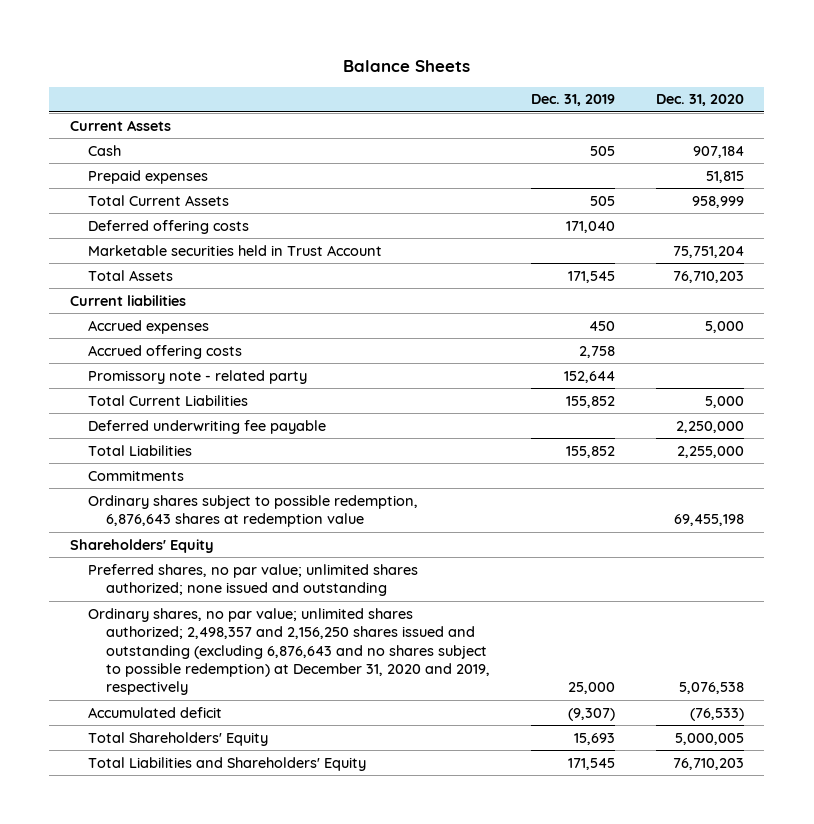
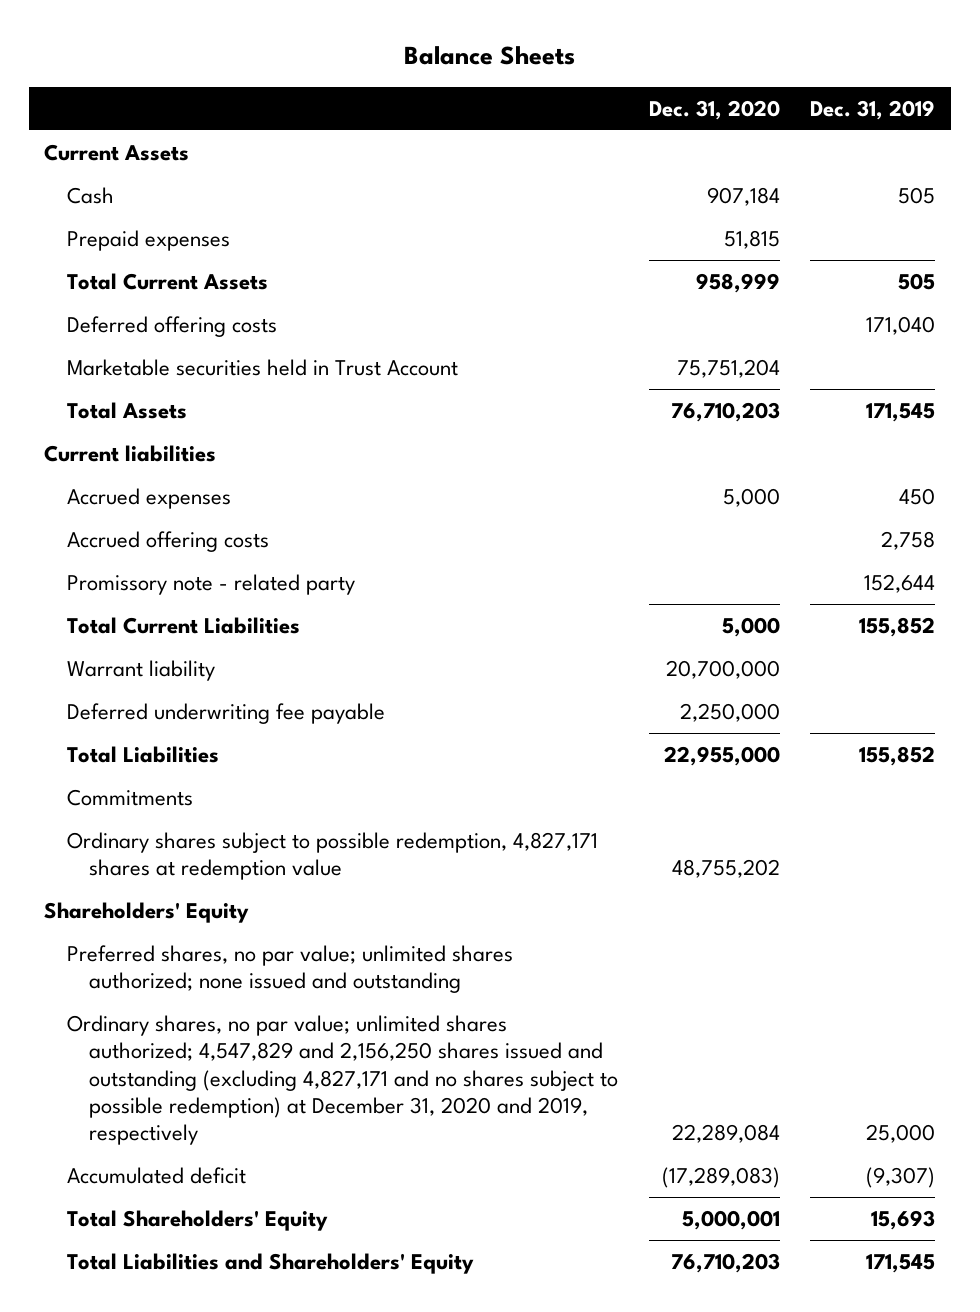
none -> [66,660,215,682] Warrant liability
[676,445,744,458] 2,255,000 -> [663,746,780,767] 22,955,000
[87,494,418,528] Ordinary shares subject to possible redemption, 6,876,643 shares at redemption value -> [66,832,598,881] Ordinary shares subject to possible redemption, 4,827,171 shares at redemption value
[673,514,744,527] 69,455,198 -> [671,859,780,879] 48,755,202
[87,607,491,696] Ordinary shares, no par value; unlimited shares authorized; 2,498,357 and 2,156,250 shares issued and outstanding (excluding 6,876,643 and no shares subject to possible redemption) at December 31, 2020 and 2019, respectively -> [66,1015,619,1146] Ordinary shares, no par value; unlimited shares authorized; 4,547,829 and 2,156,250 shares issued and outstanding (excluding 4,827,171 and no shares subject to possible redemption) at December 31, 2020 and 2019, respectively
[678,682,744,695] 5,076,538 -> [671,1124,780,1144] 22,289,084
[689,707,744,721] (76,533) -> [661,1167,780,1189] (17,289,083)
[674,732,744,745] 5,000,005 -> [681,1210,780,1231] 5,000,001

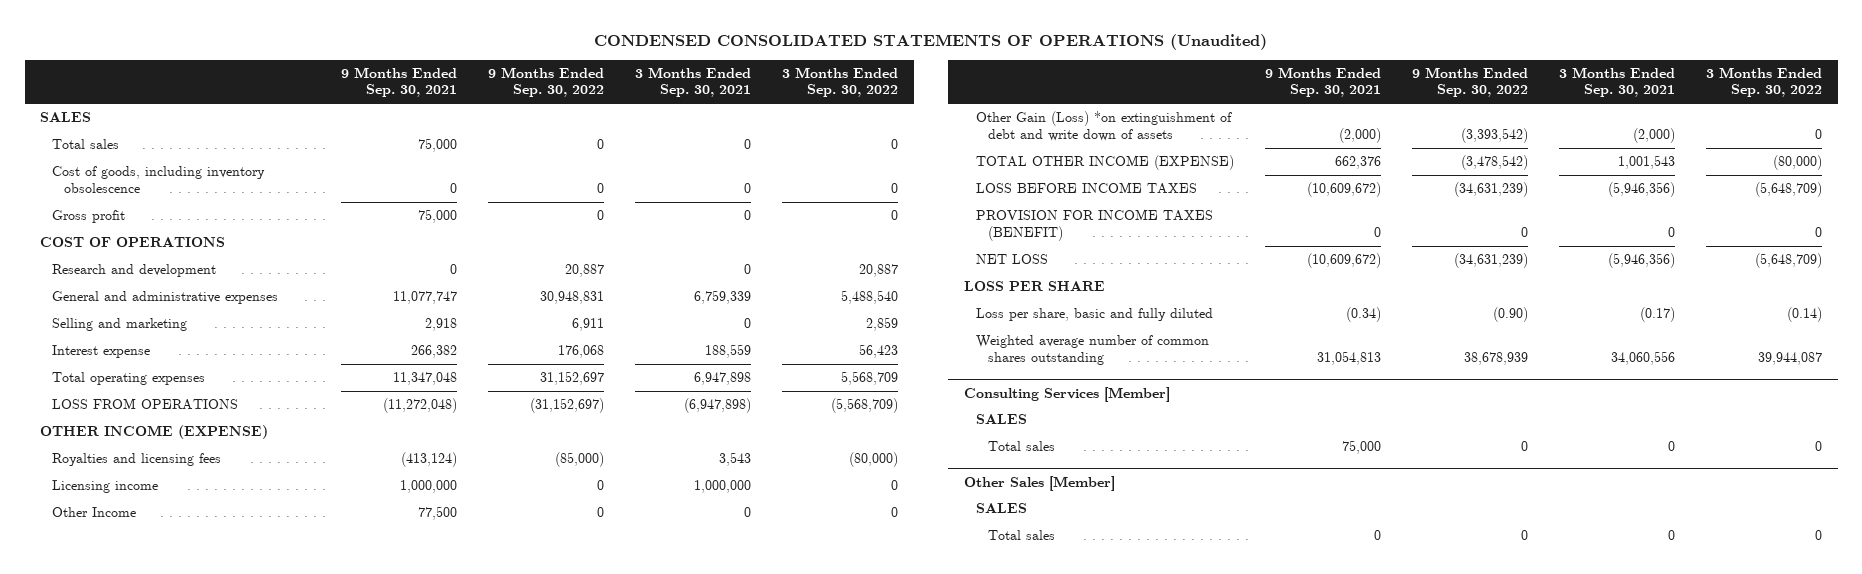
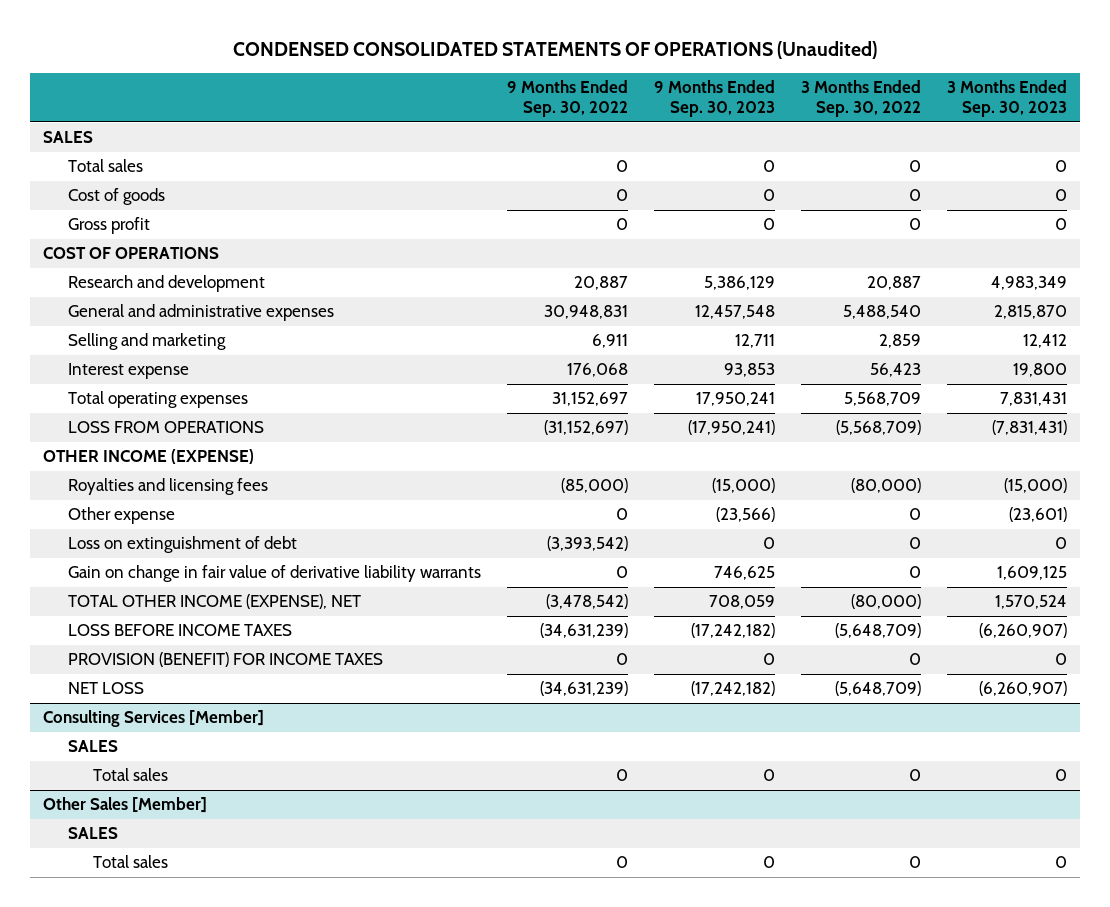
[341,66,458,98] 9 Months Ended Sep. 30, 2021 -> none
[635,66,752,98] 3 Months Ended Sep. 30, 2021 -> none
none -> [654,80,776,118] 9 Months Ended Sep. 30, 2023
none -> [947,80,1068,118] 3 Months Ended Sep. 30, 2023
[52,166,266,193] Cost of goods, including inventory obsolescence -> [67,188,165,206] Cost of goods
[52,480,159,494] Licensing income -> none
[52,507,137,518] Other Income -> none
none -> [67,507,175,525] Other expense
[975,111,1232,141] Other Gain (Loss) *on extinguishment of debt and write down of assets -> [67,536,297,554] Loss on extinguishment of debt
none -> [67,565,481,583] Gain on change in fair value of derivative liability warrants
[975,155,1234,171] TOTAL OTHER INCOME (EXPENSE) -> [67,594,361,610] TOTAL OTHER INCOME (EXPENSE), NET
[975,209,1213,241] PROVISION FOR INCOME TAXES (BENEFIT) -> [67,652,383,668] PROVISION (BENEFIT) FOR INCOME TAXES
[963,281,1105,292] LOSS PER SHARE -> none
[975,308,1213,322] Loss per share, basic and fully diluted -> none
[975,335,1209,365] Weighted average number of common shares outstanding -> none

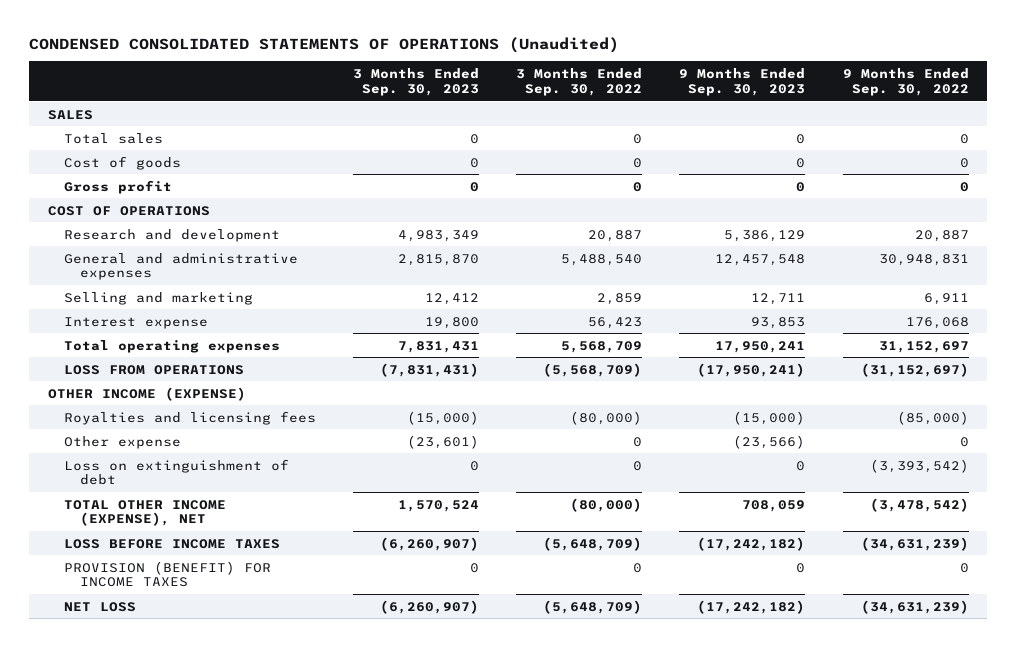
[67,565,481,583] Gain on change in fair value of derivative liability warrants -> none
[42,710,264,728] Consulting Services [Member] -> none
[67,740,118,753] SALES -> none
[93,768,169,782] Total sales -> none
[42,797,207,814] Other Sales [Member] -> none
[67,827,118,840] SALES -> none
[93,855,169,869] Total sales -> none

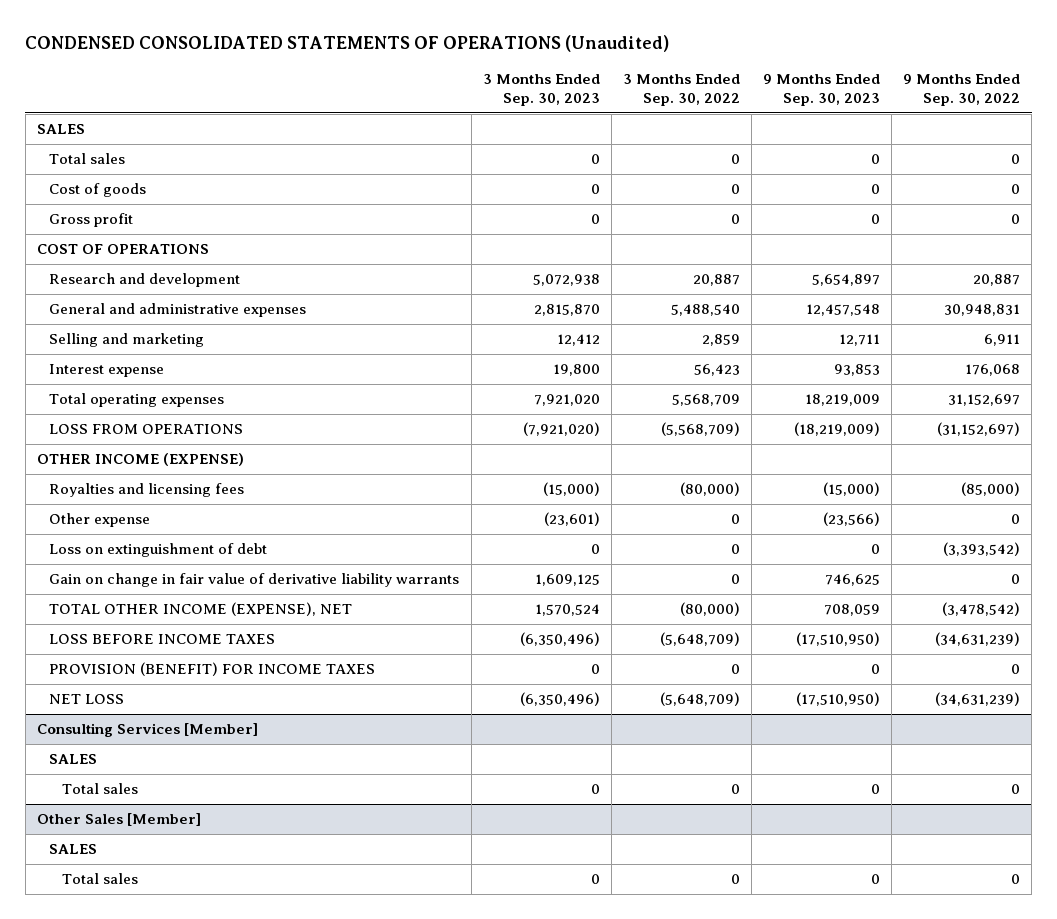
[397,229,479,242] 4,983,349 -> [532,274,600,287] 5,072,938
[724,229,806,242] 5,386,129 -> [811,274,880,287] 5,654,897
[397,340,479,353] 7,831,431 -> [533,394,600,407] 7,921,020
[715,340,806,353] 17,950,241 -> [804,394,880,407] 18,219,009
[379,362,479,377] (7,831,431) -> [522,422,600,437] (7,921,020)
[697,362,806,377] (17,950,241) -> [793,422,880,437] (18,219,009)
none -> [49,573,460,588] Gain on change in fair value of derivative liability warrants
[379,536,479,551] (6,260,907) -> [519,632,600,647] (6,350,496)
[697,536,806,551] (17,242,182) -> [795,632,880,647] (17,510,950)
[379,599,479,614] (6,260,907) -> [519,692,600,707] (6,350,496)
[697,599,806,614] (17,242,182) -> [795,692,880,707] (17,510,950)
none -> [36,723,258,738] Consulting Services [Member]
none -> [49,754,98,765] SALES
none -> [62,783,139,795] Total sales
none -> [36,813,201,827] Other Sales [Member]
none -> [49,844,98,855] SALES
none -> [62,873,139,885] Total sales

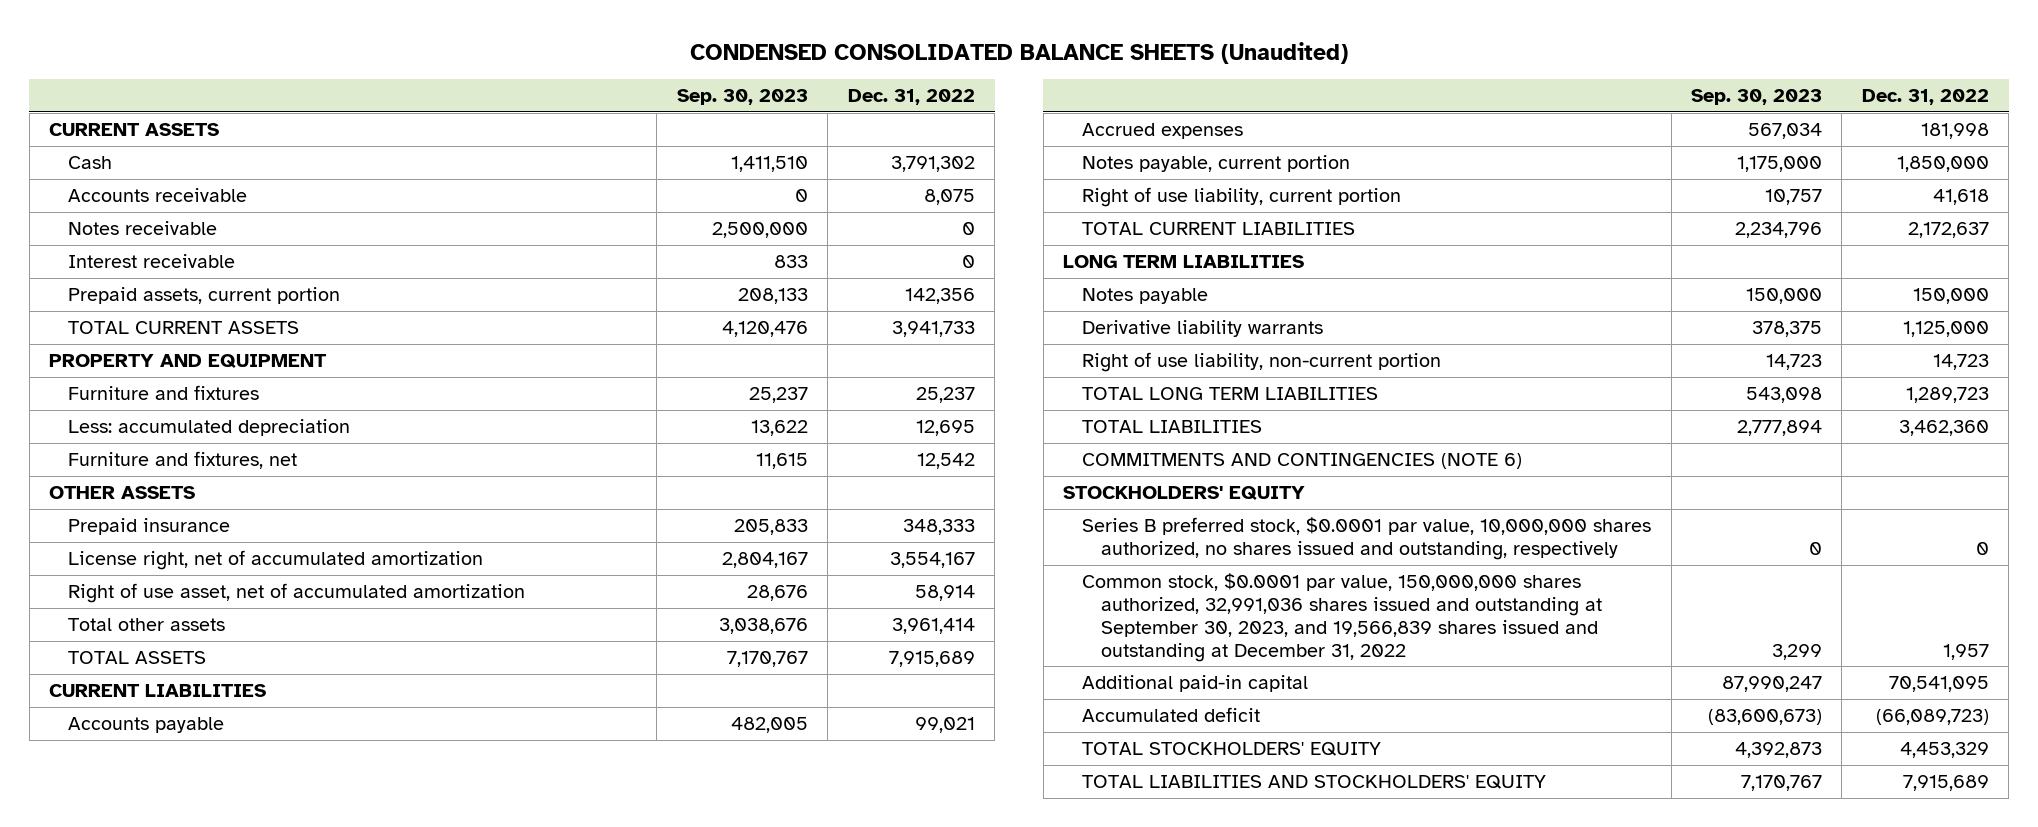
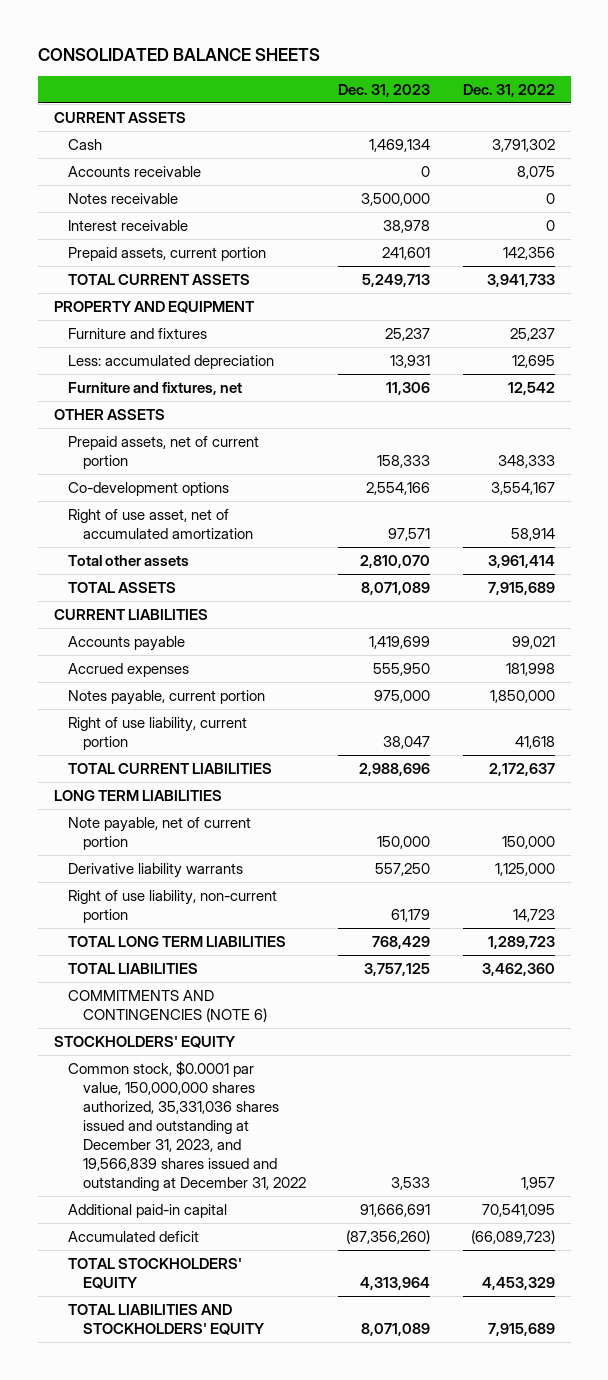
[690,41,1349,64] CONDENSED CONSOLIDATED BALANCE SHEETS (Unaudited) -> [37,47,320,61] CONSOLIDATED BALANCE SHEETS
[676,89,808,106] Sep. 30, 2023 -> none
none -> [338,83,431,97] Dec. 31, 2023
[67,518,230,536] Prepaid insurance -> [68,435,260,469] Prepaid assets, net of current portion
[67,550,483,571] License right, net of accumulated amortization -> [68,481,230,496] Co-development options
[1082,288,1209,305] Notes payable -> [68,816,252,850] Note payable, net of current portion
[1082,517,1652,560] Series B preferred stock, $0.0001 par value, 10,000,000 shares authorized, no shares issued and outstanding, respectively -> none
[1082,573,1602,662] Common stock, $0.0001 par value, 150,000,000 shares authorized, 32,991,036 shares issued and outstanding at September 30, 2023, and 19,566,839 shares issued and outstanding at December 31, 2022 -> [68,1060,306,1191] Common stock, $0.0001 par value, 150,000,000 shares authorized, 35,331,036 shares issued and outstanding at December 31, 2023, and 19,566,839 shares issued and outstanding at December 31, 2022

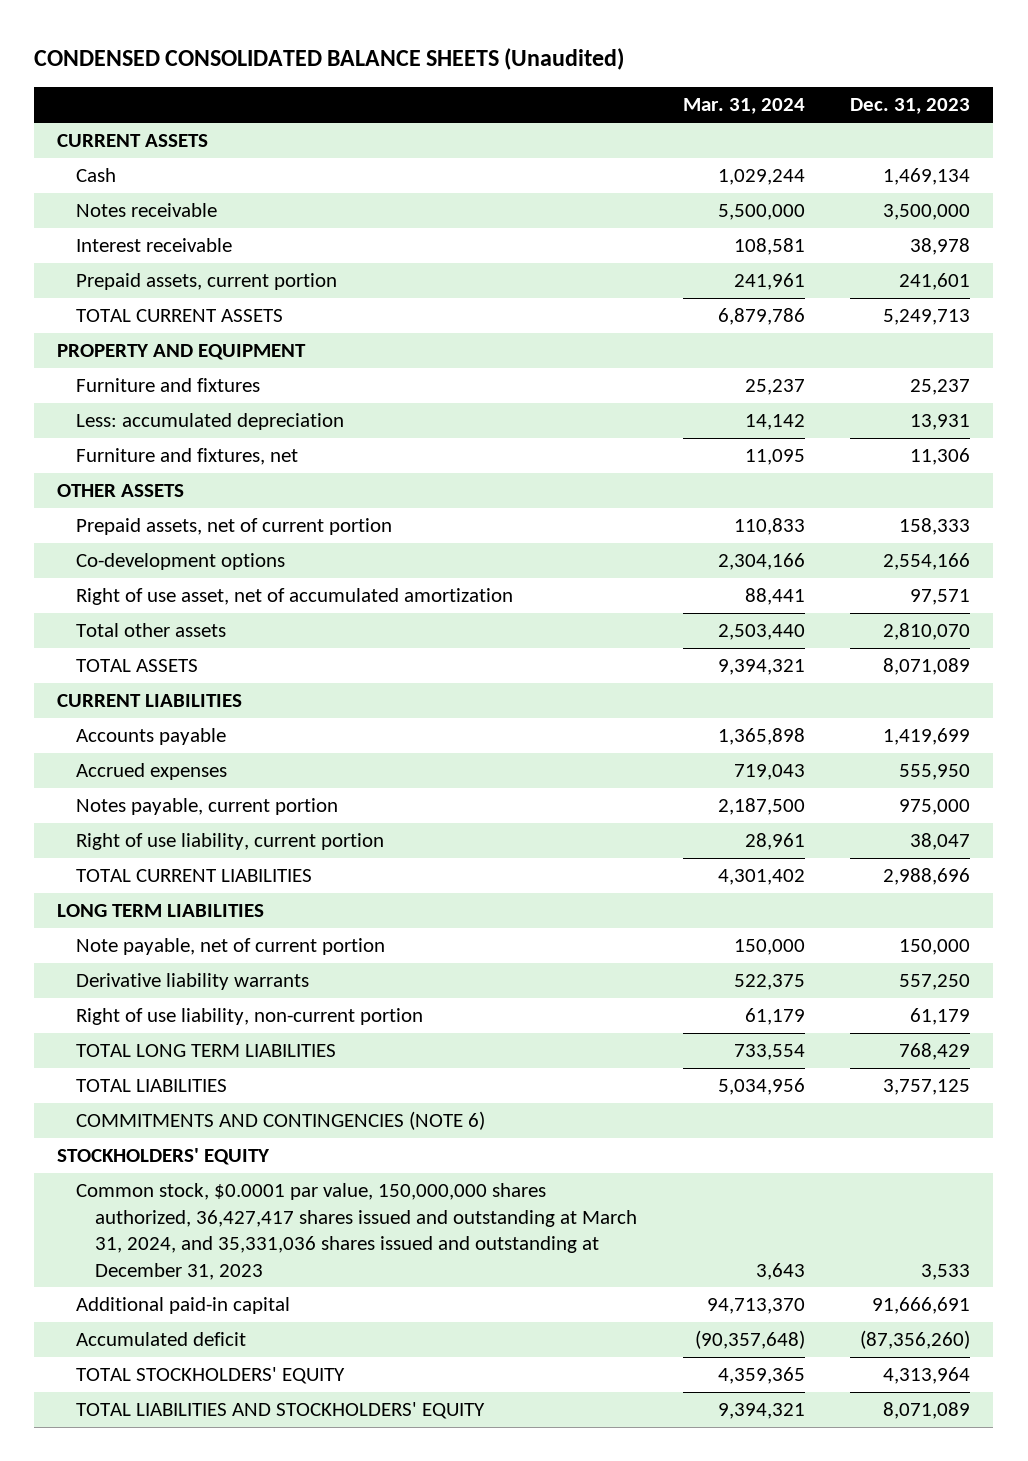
[37,47,320,61] CONSOLIDATED BALANCE SHEETS -> [34,48,625,71] CONDENSED CONSOLIDATED BALANCE SHEETS (Unaudited)
[462,83,555,97] Dec. 31, 2022 -> none
none -> [682,98,805,115] Mar. 31, 2024
[68,165,202,177] Accounts receivable -> none
[68,1060,306,1191] Common stock, $0.0001 par value, 150,000,000 shares authorized, 35,331,036 shares issued and outstanding at December 31, 2023, and 19,566,839 shares issued and outstanding at December 31, 2022 -> [76,1183,637,1280] Common stock, $0.0001 par value, 150,000,000 shares authorized, 36,427,417 shares issued and outstanding at March 31, 2024, and 35,331,036 shares issued and outstanding at December 31, 2023

